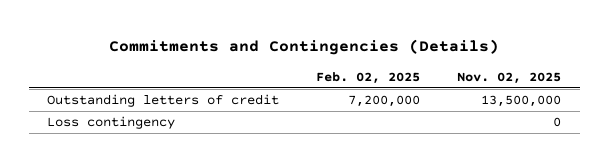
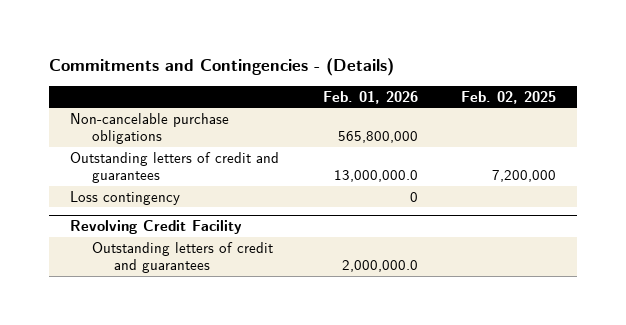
[109,39,500,56] Commitments and Contingencies (Details) -> [48,58,394,77] Commitments and Contingencies - (Details)
[457,71,562,84] Nov. 02, 2025 -> none
none -> [322,90,418,104] Feb. 01, 2026
none -> [70,112,230,145] Non-cancelable purchase obligations
[47,94,280,108] Outstanding letters of credit -> [70,151,280,184] Outstanding letters of credit and guarantees
none -> [70,220,243,235] Revolving Credit Facility
none -> [92,241,274,274] Outstanding letters of credit and guarantees

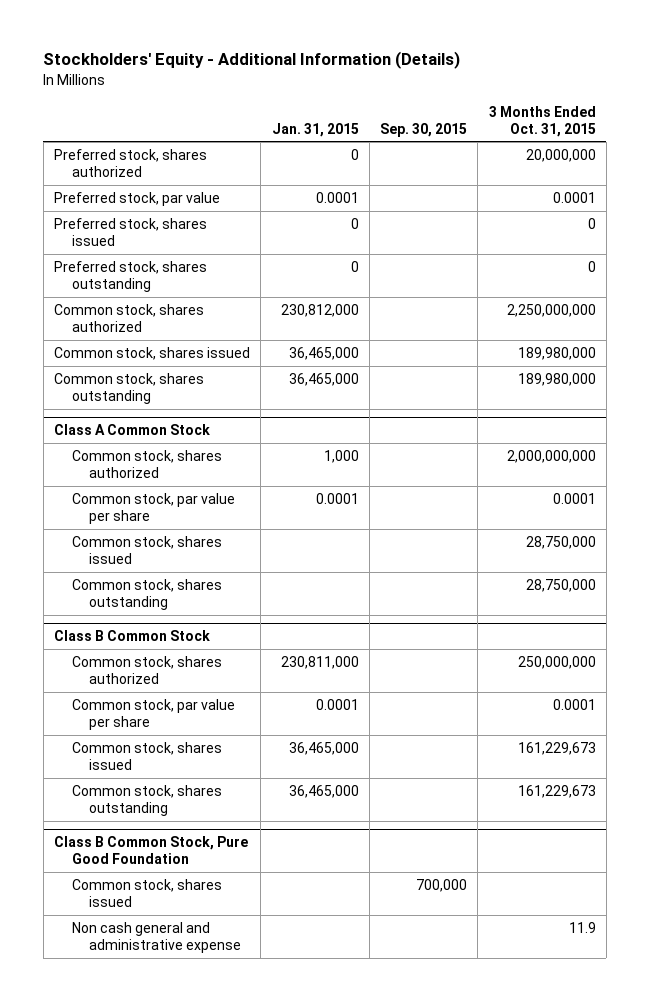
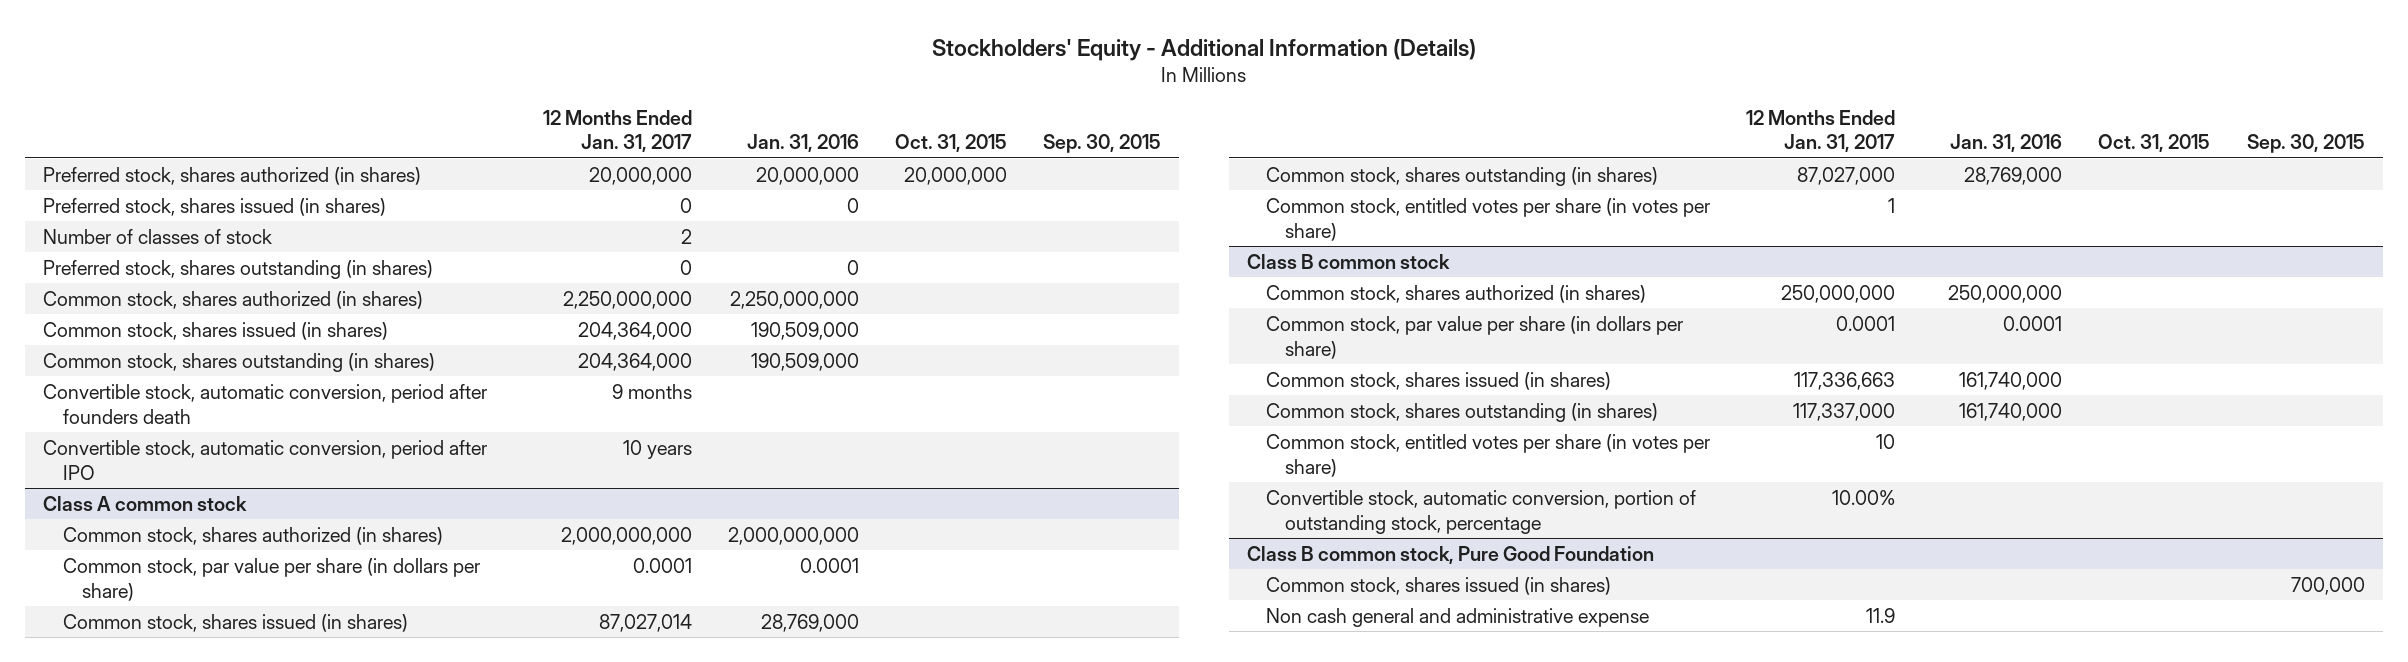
[271,122,359,137] Jan. 31, 2015 -> none
[488,105,596,137] 3 Months Ended Oct. 31, 2015 -> none
none -> [542,109,692,153] 12 Months Ended Jan. 31, 2017
none -> [747,134,860,153] Jan. 31, 2016
none -> [895,134,1008,153] Oct. 31, 2015
[54,192,221,207] Preferred stock, par value -> none
[54,149,208,177] Preferred stock, shares authorized -> [43,166,422,185] Preferred stock, shares authorized (in shares)
[54,218,208,246] Preferred stock, shares issued -> [43,197,387,216] Preferred stock, shares issued (in shares)
none -> [43,228,273,244] Number of classes of stock
[54,261,208,292] Preferred stock, shares outstanding -> [43,259,434,279] Preferred stock, shares outstanding (in shares)
[54,304,205,332] Common stock, shares authorized -> [43,290,424,309] Common stock, shares authorized (in shares)
[54,347,251,361] Common stock, shares issued -> [43,321,389,340] Common stock, shares issued (in shares)
[54,373,205,404] Common stock, shares outstanding -> [43,352,436,372] Common stock, shares outstanding (in shares)
none -> [43,383,488,424] Convertible stock, automatic conversion, period after founders death
none -> [43,439,488,480] Convertible stock, automatic conversion, period after IPO
[54,424,211,436] Class A Common Stock -> [43,495,248,511] Class A common stock
[71,450,222,478] Common stock, shares authorized -> [62,526,443,545] Common stock, shares authorized (in shares)
[71,493,235,524] Common stock, par value per share -> [62,557,480,601] Common stock, par value per share (in dollars per share)
[71,536,222,564] Common stock, shares issued -> [62,613,408,632] Common stock, shares issued (in shares)
[71,579,222,610] Common stock, shares outstanding -> [1265,166,1658,186] Common stock, shares outstanding (in shares)
none -> [1265,197,1710,241] Common stock, entitled votes per share (in votes per share)
[54,630,211,642] Class B Common Stock -> [1246,253,1450,269] Class B common stock
[71,656,222,684] Common stock, shares authorized -> [1265,284,1646,303] Common stock, shares authorized (in shares)
[71,699,235,730] Common stock, par value per share -> [1265,315,1683,359] Common stock, par value per share (in dollars per share)
[71,742,222,770] Common stock, shares issued -> [1265,371,1611,390] Common stock, shares issued (in shares)
[71,785,222,816] Common stock, shares outstanding -> [1265,402,1658,422] Common stock, shares outstanding (in shares)
none -> [1265,433,1710,477] Common stock, entitled votes per share (in votes per share)
none -> [1265,489,1696,534] Convertible stock, automatic conversion, portion of outstanding stock, percentage
[54,836,249,865] Class B Common Stock, Pure Good Foundation -> [1246,545,1654,564] Class B common stock, Pure Good Foundation
[71,879,222,907] Common stock, shares issued -> [1265,576,1611,595] Common stock, shares issued (in shares)

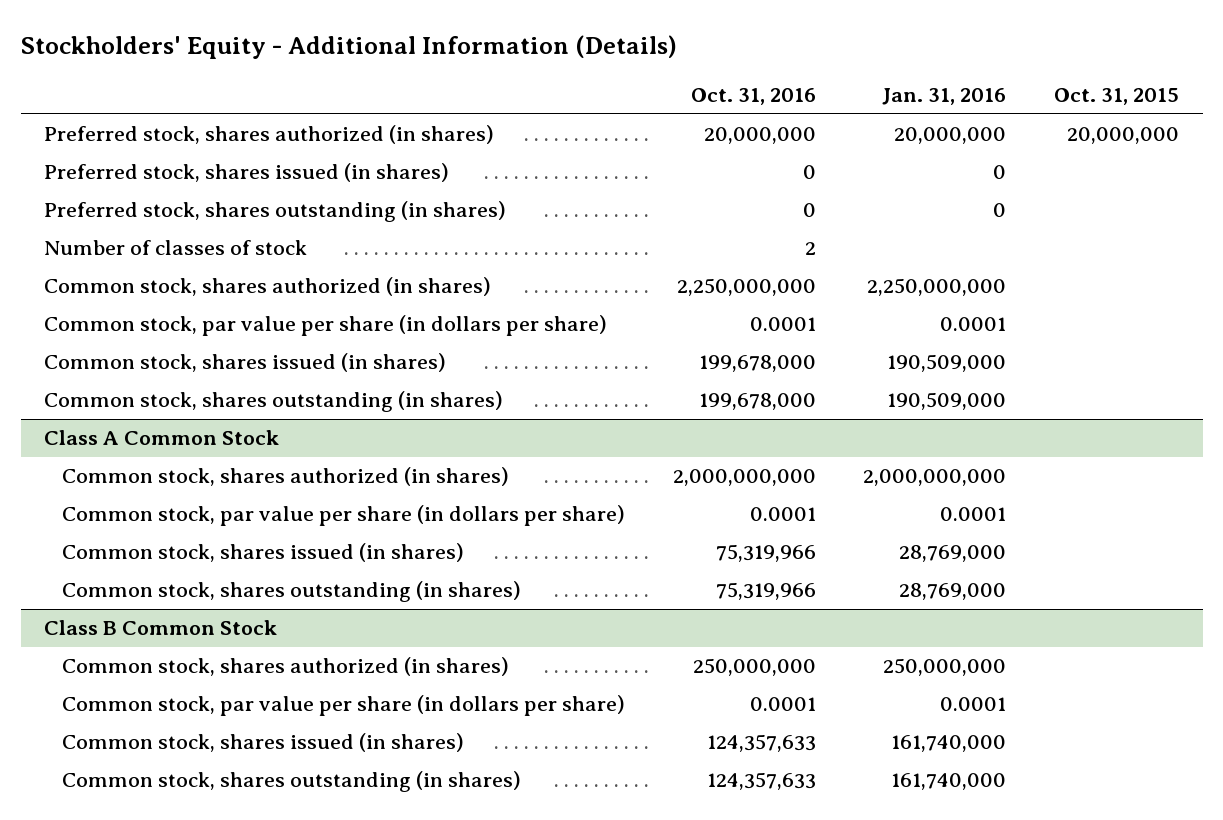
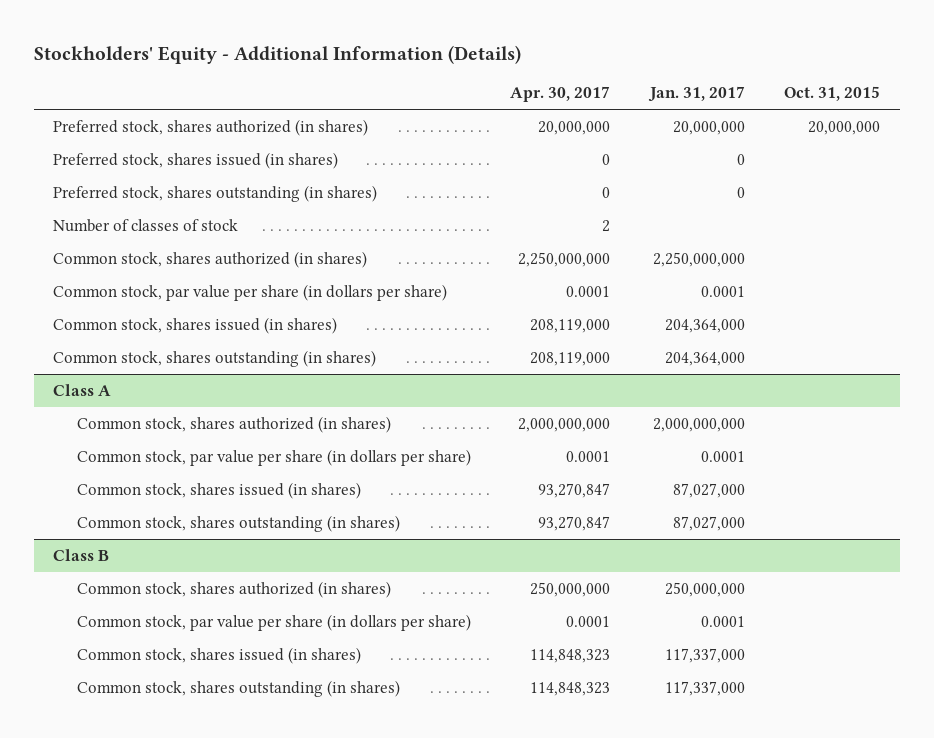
[690,88,816,106] Oct. 31, 2016 -> none
[882,88,1007,106] Jan. 31, 2016 -> none
none -> [510,86,611,103] Apr. 30, 2017
none -> [647,86,745,103] Jan. 31, 2017
[44,430,280,446] Class A Common Stock -> [53,383,112,396] Class A
[44,620,278,636] Class B Common Stock -> [53,548,110,561] Class B

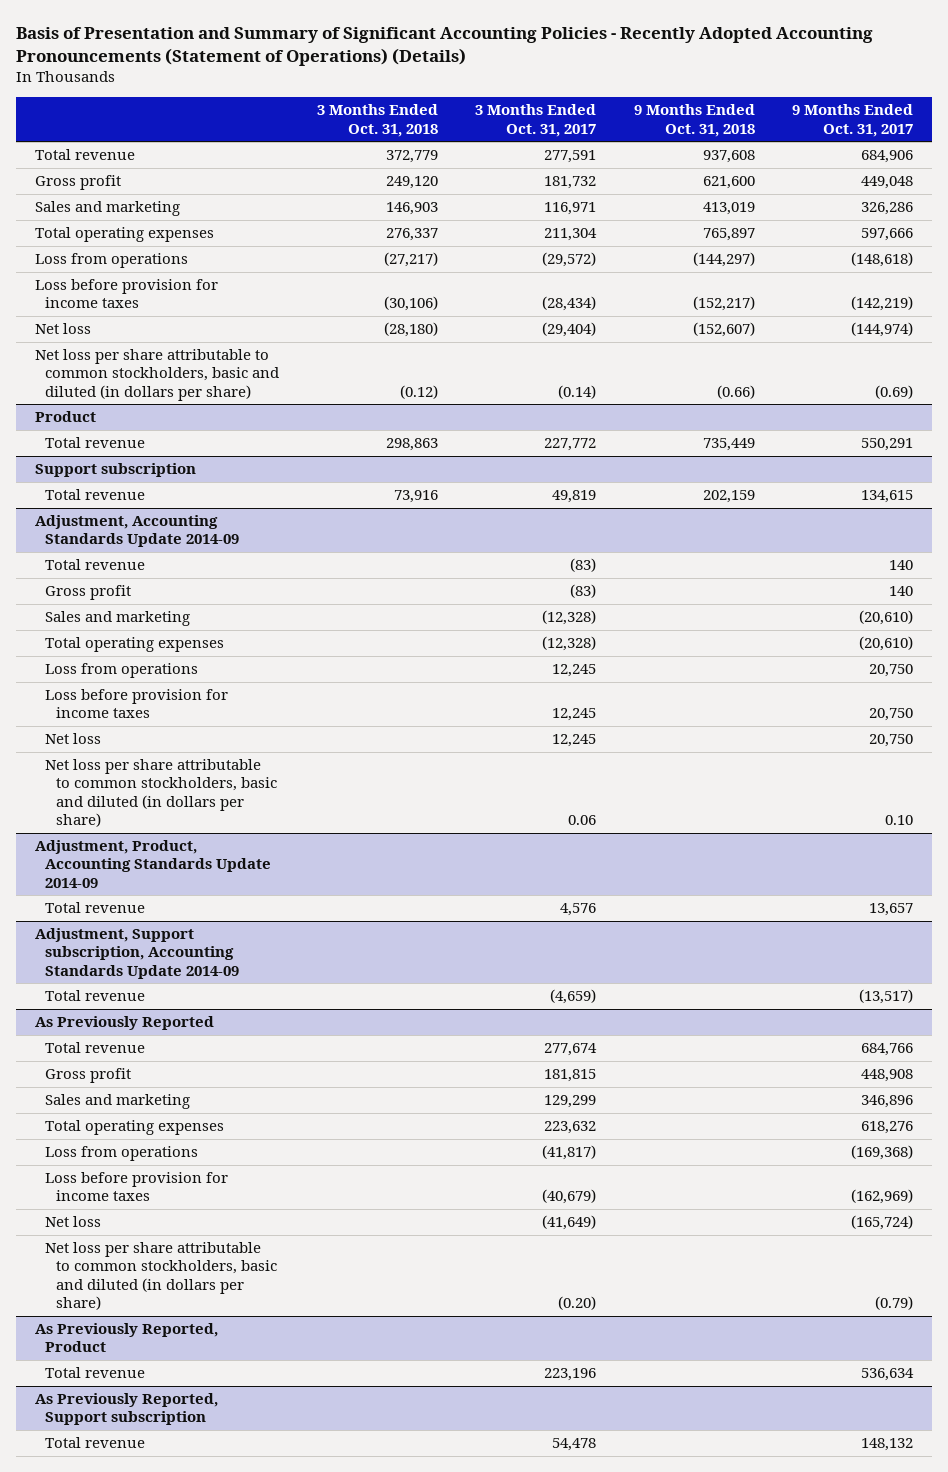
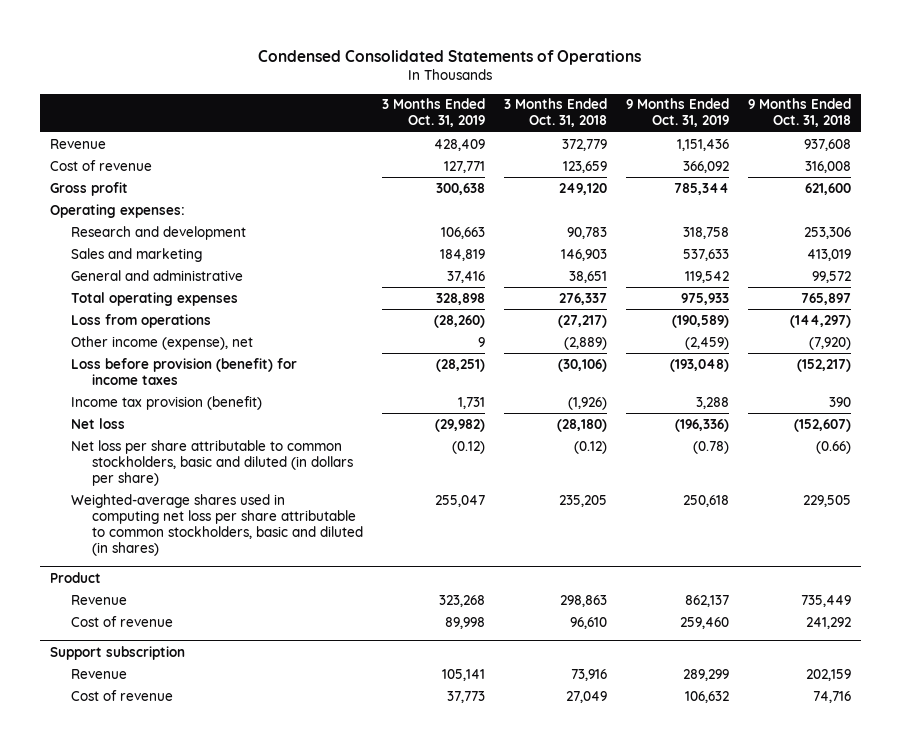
[16,27,874,67] Basis of Presentation and Summary of Significant Accounting Policies - Recently Adopted Accounting Pronouncements (Statement of Operations) (Details) -> [258,49,642,65] Condensed Consolidated Statements of Operations
[475,104,597,137] 3 Months Ended Oct. 31, 2017 -> none
[791,104,913,137] 9 Months Ended Oct. 31, 2017 -> none
none -> [382,98,486,128] 3 Months Ended Oct. 31, 2019
none -> [626,98,730,128] 9 Months Ended Oct. 31, 2019
[34,149,135,161] Total revenue -> [49,138,106,149] Revenue
none -> [49,159,152,171] Cost of revenue
none -> [49,203,185,218] Operating expenses:
none -> [71,225,247,240] Research and development
none -> [71,269,244,281] General and administrative
none -> [71,335,254,350] Other income (expense), net
[34,279,218,309] Loss before provision for income taxes -> [71,357,298,385] Loss before provision (benefit) for income taxes
none -> [71,395,263,410] Income tax provision (benefit)
none -> [71,493,364,556] Weighted-average shares used in computing net loss per share attributable to common stockholders, basic and diluted (in shares)
[45,437,146,449] Total revenue -> [71,594,128,605] Revenue
none -> [71,615,174,627] Cost of revenue
[34,515,240,548] Adjustment, Accounting Standards Update 2014-09 -> none
[45,559,146,571] Total revenue -> none
[45,585,132,601] Gross profit -> none
[45,611,191,627] Sales and marketing -> none
[45,637,225,653] Total operating expenses -> none
[45,663,199,679] Loss from operations -> none
[45,689,229,719] Loss before provision for income taxes -> none
[45,733,102,745] Net loss -> none
[45,759,277,828] Net loss per share attributable to common stockholders, basic and diluted (in dollars per share) -> none
[34,840,272,888] Adjustment, Product, Accounting Standards Update 2014-09 -> none
[45,902,146,914] Total revenue -> none
[34,928,240,979] Adjustment, Support subscription, Accounting Standards Update 2014-09 -> none
[45,990,146,1002] Total revenue -> none
[34,1016,214,1031] As Previously Reported -> none
[45,1042,146,1054] Total revenue -> none
[45,1068,132,1084] Gross profit -> none
[45,1094,191,1110] Sales and marketing -> none
[45,1120,225,1136] Total operating expenses -> none
[45,1146,199,1162] Loss from operations -> none
[45,1172,229,1202] Loss before provision for income taxes -> none
[45,1216,102,1228] Net loss -> none
[45,1242,277,1311] Net loss per share attributable to common stockholders, basic and diluted (in dollars per share) -> none
[34,1323,218,1353] As Previously Reported, Product -> none
[45,1367,146,1379] Total revenue -> none
[34,1393,218,1426] As Previously Reported, Support subscription -> none
[45,1437,146,1449] Total revenue -> none
[45,489,146,501] Total revenue -> [71,668,128,679] Revenue
none -> [71,689,174,701] Cost of revenue

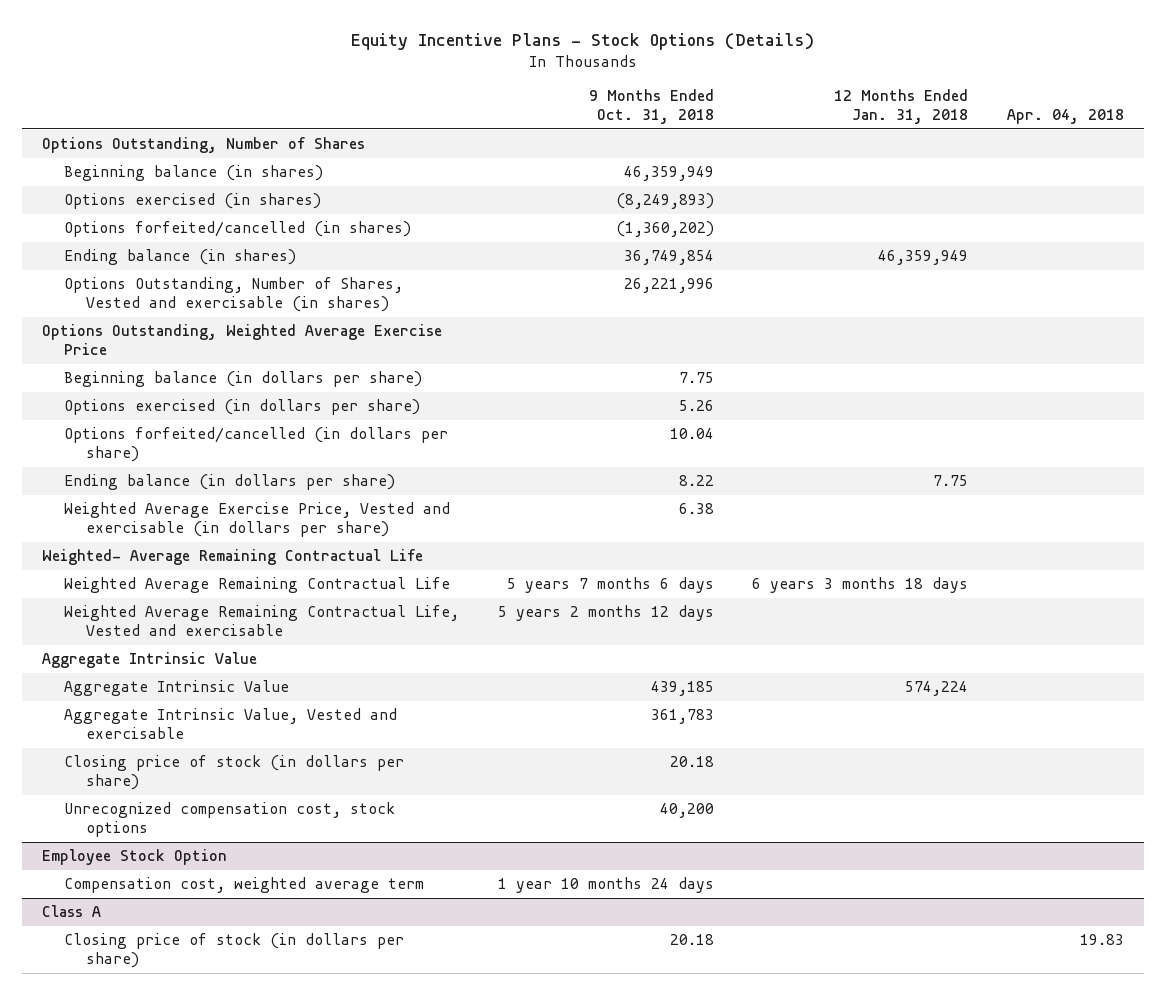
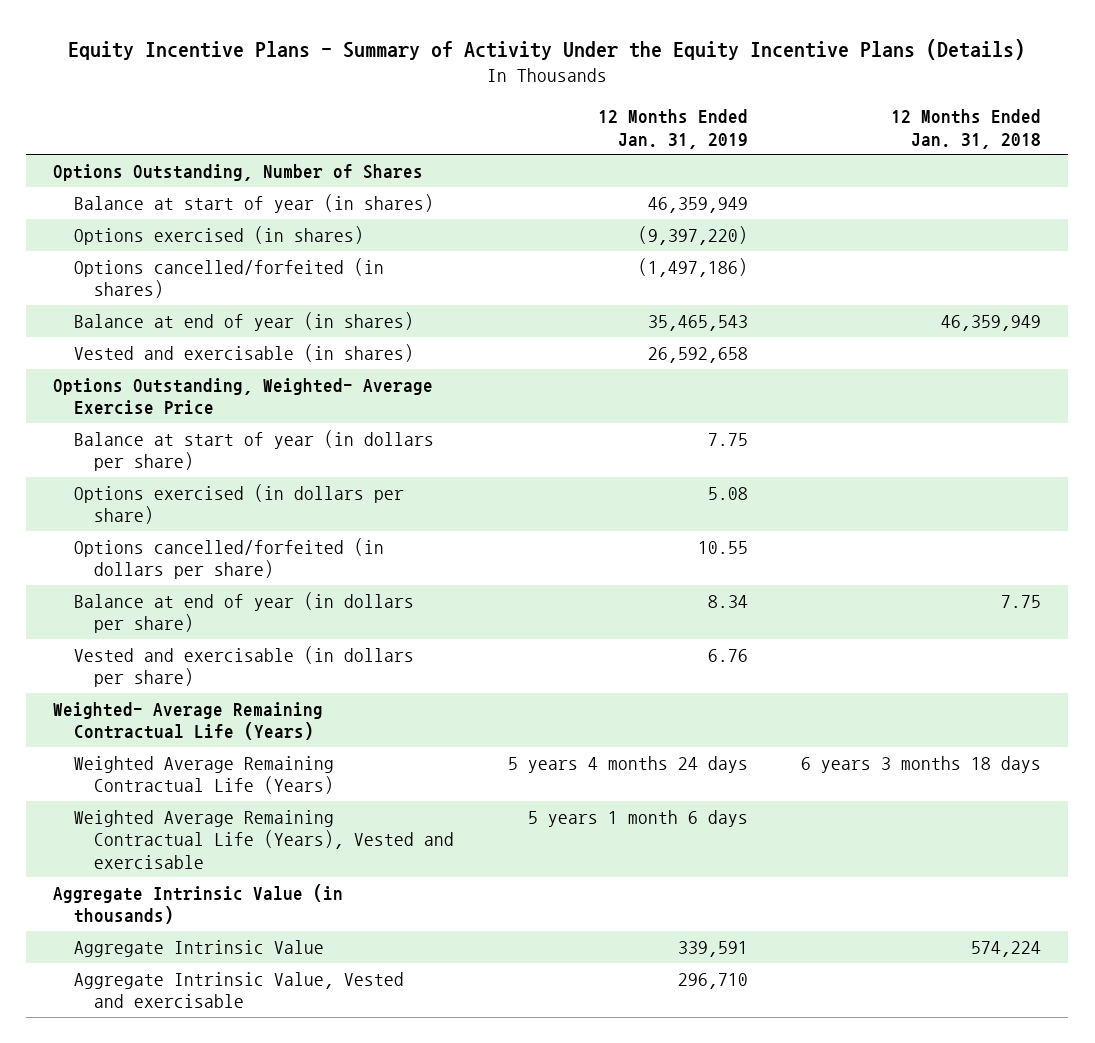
[350,32,814,50] Equity Incentive Plans - Stock Options (Details) -> [68,38,1026,60] Equity Incentive Plans - Summary of Activity Under the Equity Incentive Plans (Details)
[588,89,714,125] 9 Months Ended Oct. 31, 2018 -> none
[1007,109,1125,125] Apr. 04, 2018 -> none
none -> [597,109,748,149] 12 Months Ended Jan. 31, 2019
[63,165,323,182] Beginning balance (in shares) -> [73,193,434,213] Balance at start of year (in shares)
[63,221,411,238] Options forfeited/cancelled (in shares) -> [73,257,384,299] Options cancelled/forfeited (in shares)
[63,249,296,266] Ending balance (in shares) -> [73,311,414,331] Balance at end of year (in shares)
[63,277,403,313] Options Outstanding, Number of Shares, Vested and exercisable (in shares) -> [73,343,414,362] Vested and exercisable (in shares)
[41,324,442,356] Options Outstanding, Weighted Average Exercise Price -> [53,377,434,416] Options Outstanding, Weighted- Average Exercise Price
[63,371,422,388] Beginning balance (in dollars per share) -> [73,429,434,472] Balance at start of year (in dollars per share)
[63,427,448,463] Options forfeited/cancelled (in dollars per share) -> [73,537,384,580] Options cancelled/forfeited (in dollars per share)
[63,474,395,491] Ending balance (in dollars per share) -> [73,591,414,634] Balance at end of year (in dollars per share)
[63,502,450,538] Weighted Average Exercise Price, Vested and exercisable (in dollars per share) -> [73,645,414,688] Vested and exercisable (in dollars per share)
[41,549,423,566] Weighted- Average Remaining Contractual Life -> [53,701,324,741] Weighted- Average Remaining Contractual Life (Years)
[63,577,450,594] Weighted Average Remaining Contractual Life -> [73,755,335,795] Weighted Average Remaining Contractual Life (Years)
[63,605,459,637] Weighted Average Remaining Contractual Life, Vested and exercisable -> [73,809,455,869] Weighted Average Remaining Contractual Life (Years), Vested and exercisable
[41,652,257,669] Aggregate Intrinsic Value -> [53,883,344,925] Aggregate Intrinsic Value (in thousands)
[63,755,404,791] Closing price of stock (in dollars per share) -> none
[63,802,395,838] Unrecognized compensation cost, stock options -> none
[41,849,227,866] Employee Stock Option -> none
[63,877,424,894] Compensation cost, weighted average term -> none
[41,905,101,918] Class A -> none
[63,933,404,969] Closing price of stock (in dollars per share) -> none

